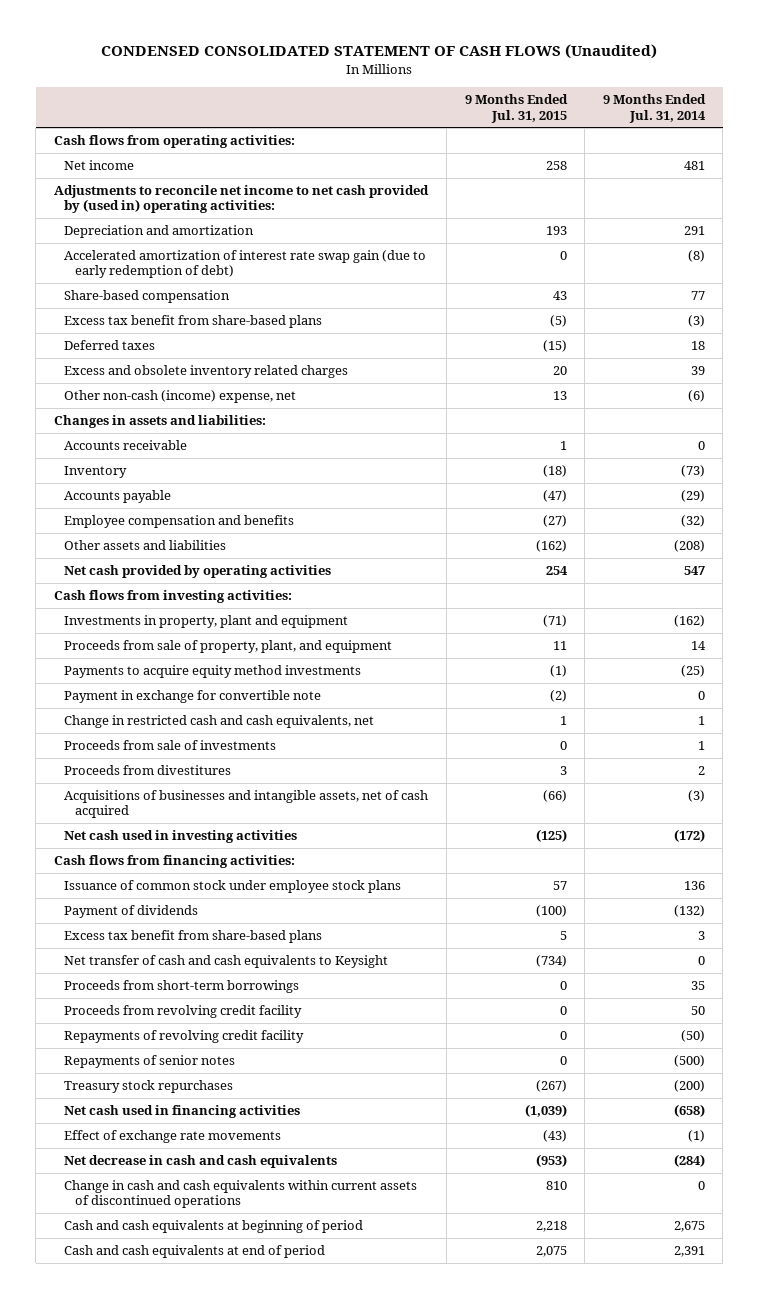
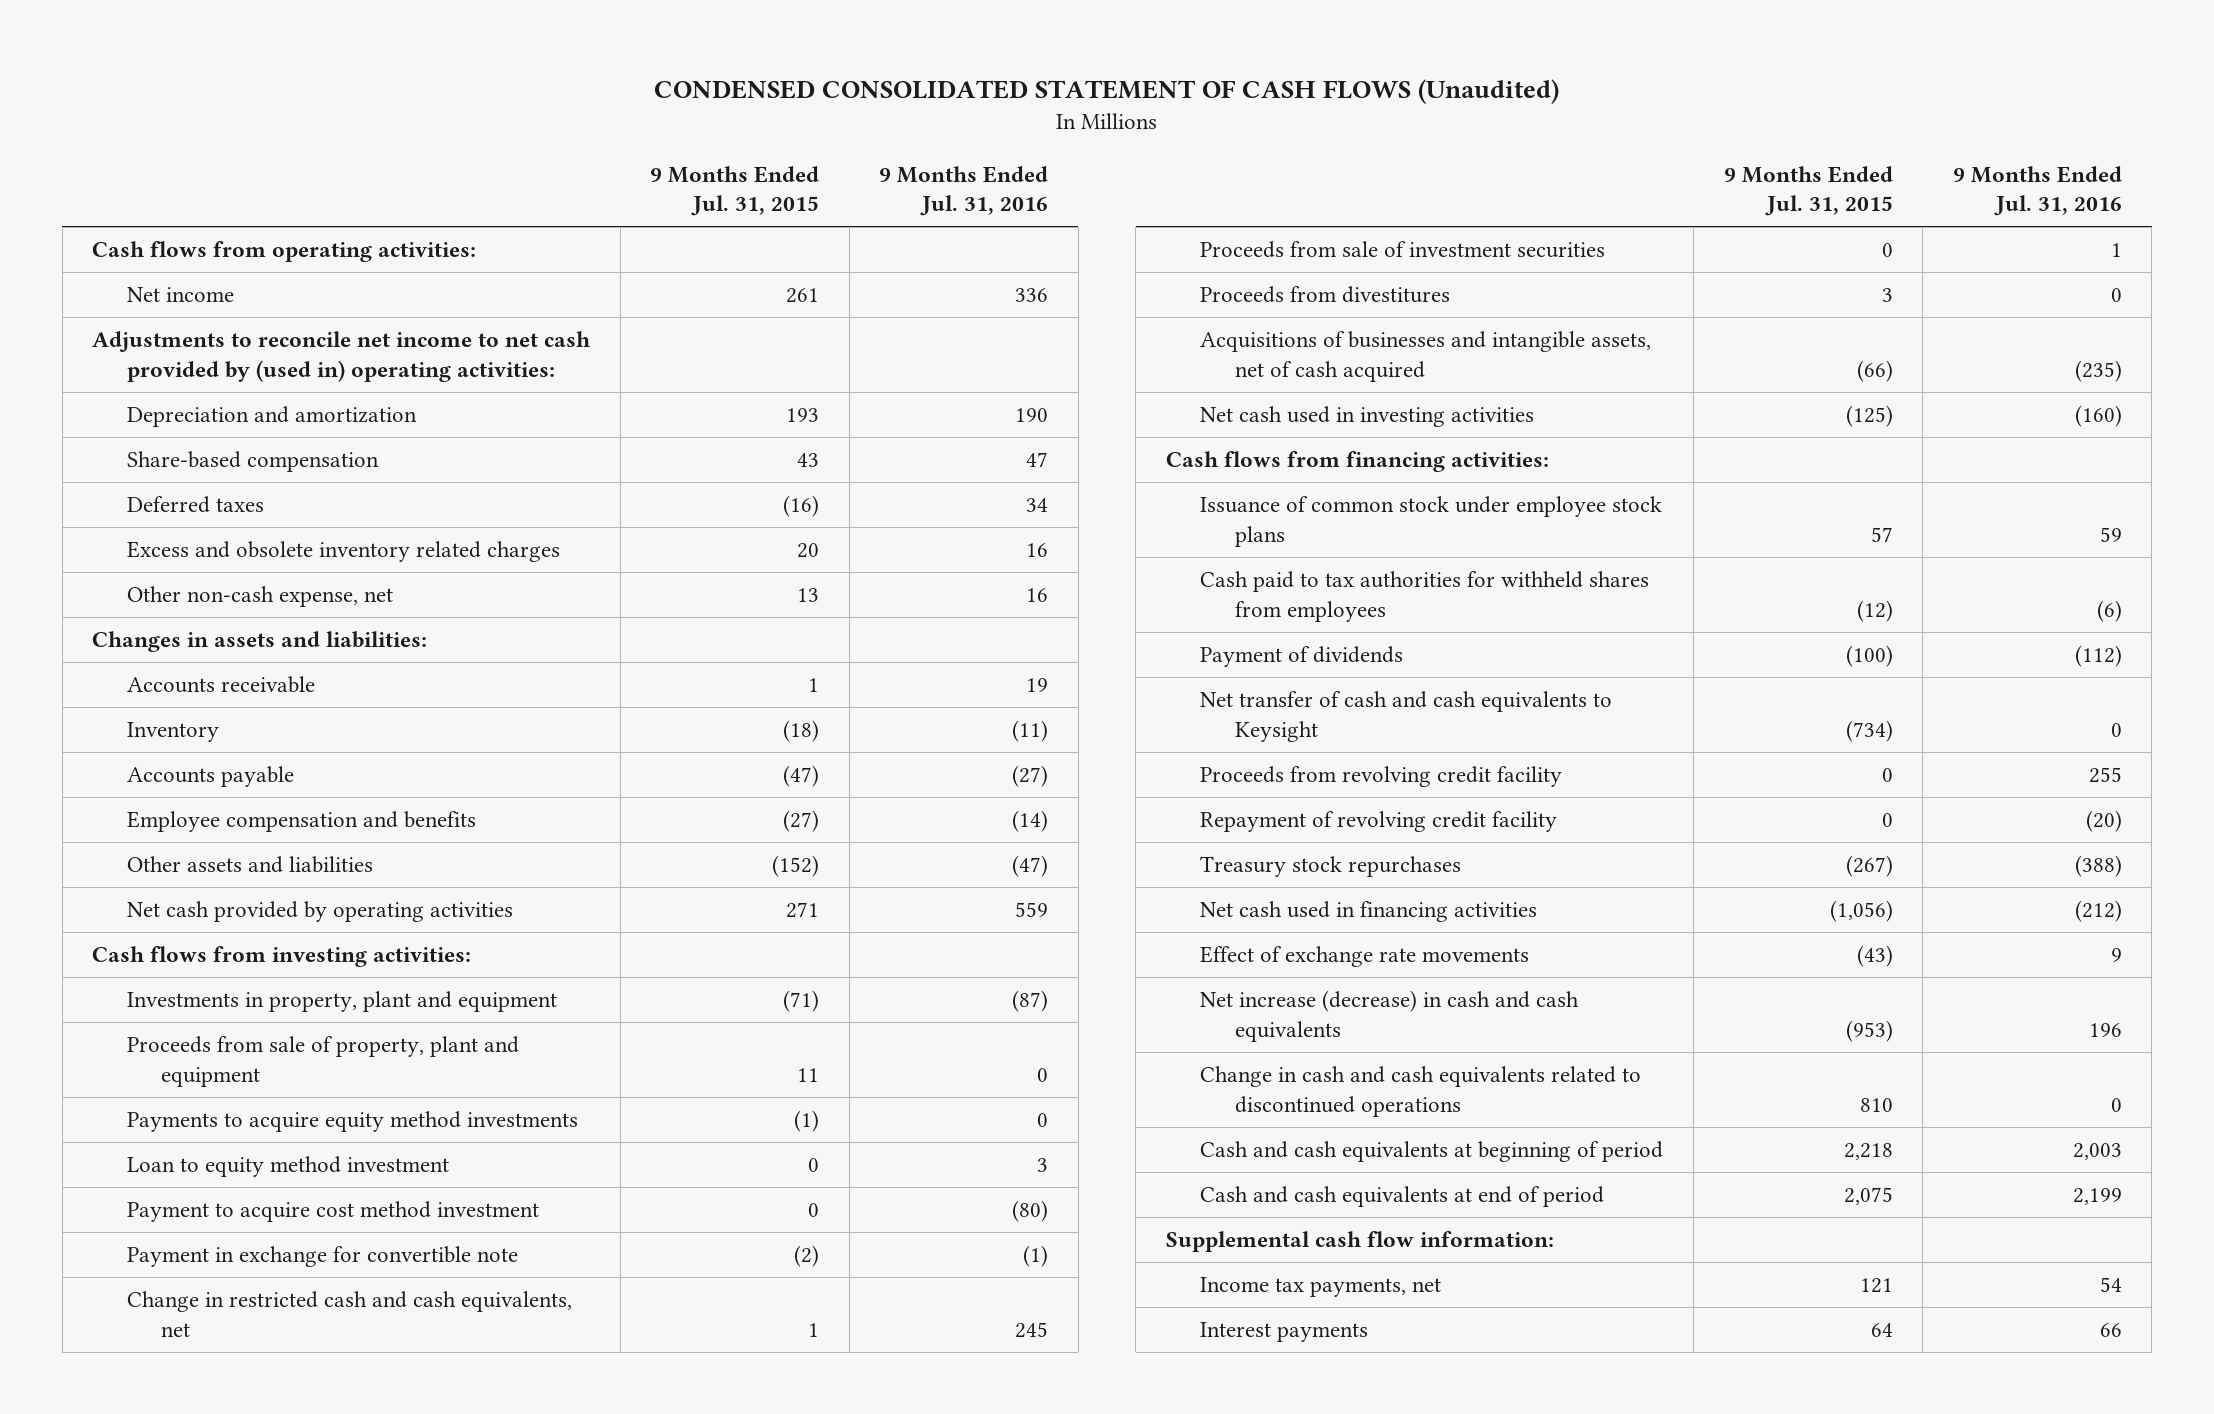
[602,94,706,123] 9 Months Ended Jul. 31, 2014 -> none
none -> [879,165,1049,217] 9 Months Ended Jul. 31, 2016
[545,161,567,171] 258 -> [786,287,820,303] 261
[64,250,427,279] Accelerated amortization of interest rate swap gain (due to early redemption of debt) -> none
[64,315,323,329] Excess tax benefit from share-based plans -> none
[542,340,567,353] (15) -> [783,494,820,517] (16)
[64,390,297,404] Other non-cash (income) expense, net -> [126,585,393,607] Other non-cash expense, net
[535,540,567,553] (162) -> [772,854,820,877] (152)
[545,566,568,576] 254 -> [786,901,820,918] 271
[64,640,393,654] Proceeds from sale of property, plant, and equipment -> [126,1035,519,1087] Proceeds from sale of property, plant and equipment
none -> [126,1155,449,1177] Loan to equity method investment
none -> [126,1200,539,1222] Payment to acquire cost method investment
[64,740,277,751] Proceeds from sale of investments -> [1200,240,1606,258] Proceeds from sale of investment securities
none -> [1200,570,1650,622] Cash paid to tax authorities for withheld shares from employees
[64,930,323,944] Excess tax benefit from share-based plans -> none
[64,980,300,994] Proceeds from short-term borrowings -> none
[64,1055,236,1069] Repayments of senior notes -> none
[64,1030,305,1044] Repayments of revolving credit facility -> [1200,810,1558,832] Repayment of revolving credit facility
[524,1104,567,1118] (1,039) -> [1829,899,1893,922] (1,056)
[64,1155,338,1169] Net decrease in cash and cash equivalents -> [1200,989,1580,1042] Net increase (decrease) in cash and cash equivalents
[64,1180,418,1209] Change in cash and cash equivalents within current assets of discontinued operations -> [1200,1065,1642,1117] Change in cash and cash equivalents related to discontinued operations
none -> [1165,1230,1554,1252] Supplemental cash flow information:
none -> [1200,1276,1442,1297] Income tax payments, net
none -> [1200,1321,1369,1342] Interest payments

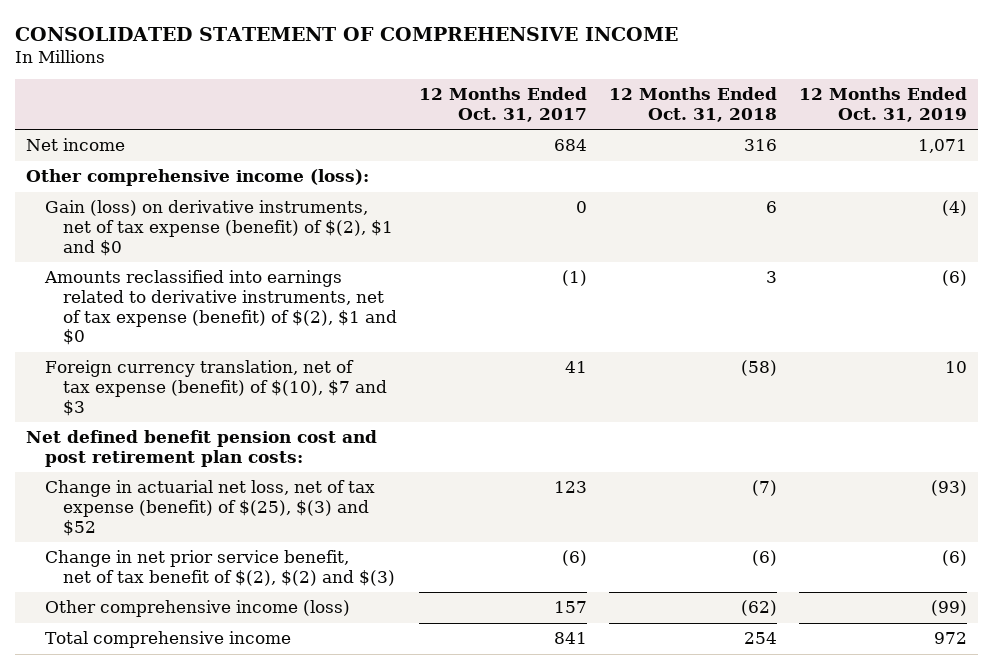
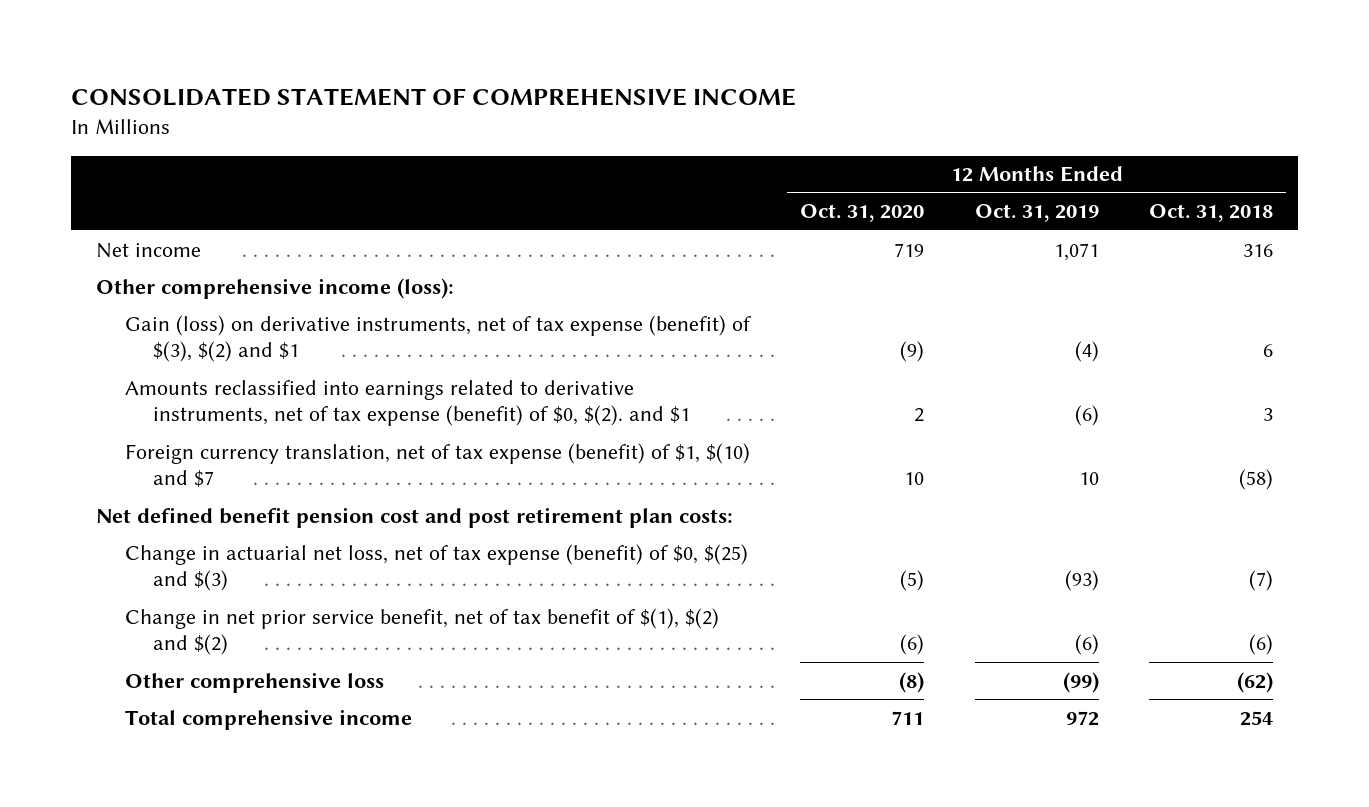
[418,87,587,122] 12 Months Ended Oct. 31, 2017 -> none
none -> [800,204,925,223] Oct. 31, 2020
[44,200,393,256] Gain (loss) on derivative instruments, net of tax expense (benefit) of $(2), $1 and $0 -> [124,314,751,363] Gain (loss) on derivative instruments, net of tax expense (benefit) of $(3), $(2) and $1
[43,270,397,346] Amounts reclassified into earnings related to derivative instruments, net of tax expense (benefit) of $(2), $1 and $0 -> [124,379,691,427] Amounts reclassified into earnings related to derivative instruments, net of tax expense (benefit) of $0, $(2). and $1
[44,360,387,416] Foreign currency translation, net of tax expense (benefit) of $(10), $7 and $3 -> [124,442,750,488] Foreign currency translation, net of tax expense (benefit) of $1, $(10) and $7
[44,480,375,536] Change in actuarial net loss, net of tax expense (benefit) of $(25), $(3) and $52 -> [124,543,748,592] Change in actuarial net loss, net of tax expense (benefit) of $0, $(25) and $(3)
[44,550,395,586] Change in net prior service benefit, net of tax benefit of $(2), $(2) and $(3) -> [124,607,719,656] Change in net prior service benefit, net of tax benefit of $(1), $(2) and $(2)
[44,600,350,618] Other comprehensive income (loss) -> [124,671,384,693] Other comprehensive loss

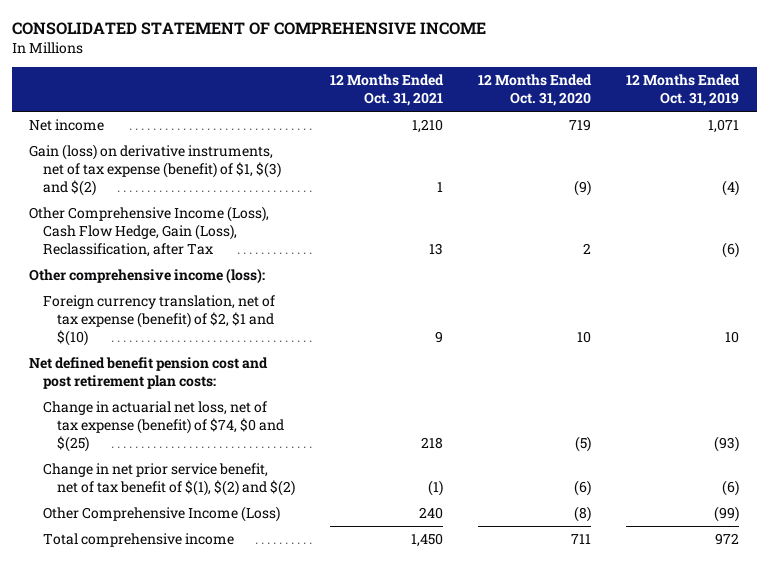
[1149,204,1274,223] Oct. 31, 2018 -> none
none -> [329,73,444,106] 12 Months Ended Oct. 31, 2021
none -> [29,144,282,197] Gain (loss) on derivative instruments, net of tax expense (benefit) of $1, $(3) and $(2)
none -> [29,206,270,258] Other Comprehensive Income (Loss), Cash Flow Hedge, Gain (Loss), Reclassification, after Tax
[124,314,751,363] Gain (loss) on derivative instruments, net of tax expense (benefit) of $(3), $(2) and $1 -> none
[124,379,691,427] Amounts reclassified into earnings related to derivative instruments, net of tax expense (benefit) of $0, $(2). and $1 -> none
[124,442,750,488] Foreign currency translation, net of tax expense (benefit) of $1, $(10) and $7 -> [43,295,276,347] Foreign currency translation, net of tax expense (benefit) of $2, $1 and $(10)
[124,543,748,592] Change in actuarial net loss, net of tax expense (benefit) of $0, $(25) and $(3) -> [43,401,284,453] Change in actuarial net loss, net of tax expense (benefit) of $74, $0 and $(25)
[124,671,384,693] Other comprehensive loss -> [43,506,281,523] Other Comprehensive Income (Loss)

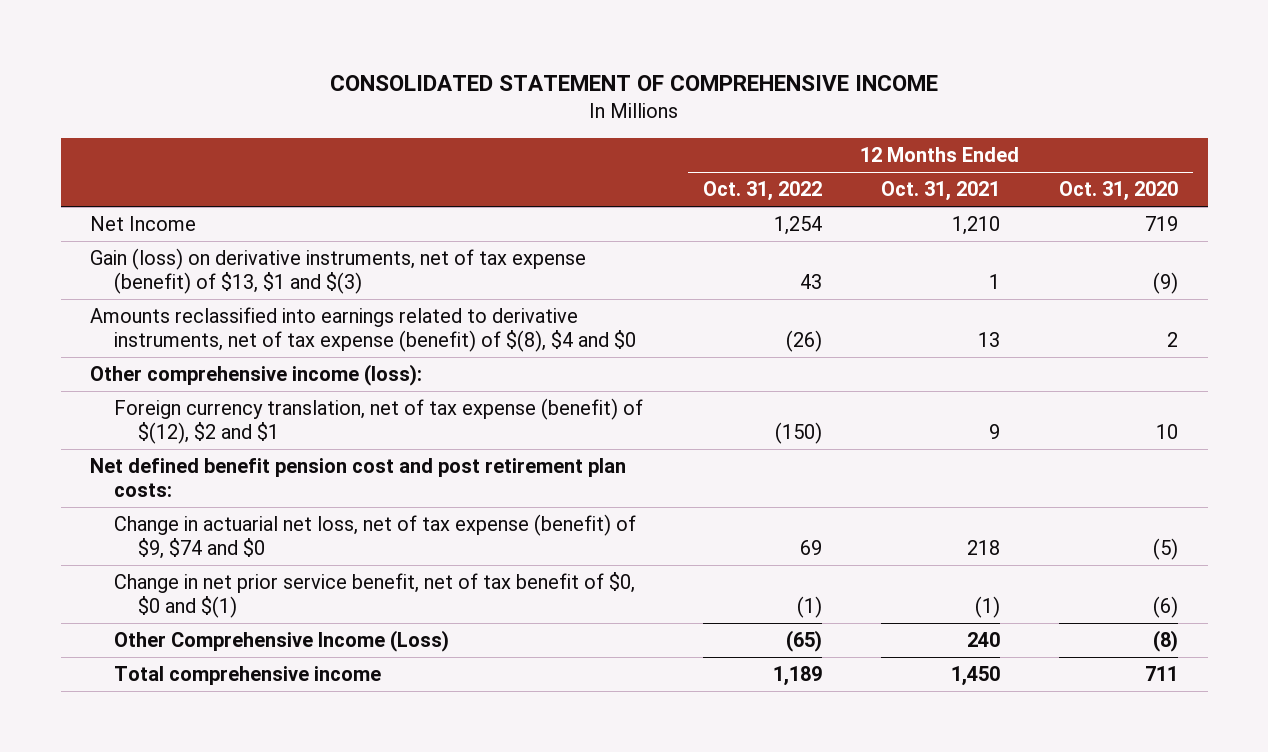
[626,73,741,106] 12 Months Ended Oct. 31, 2019 -> none
none -> [702,181,822,202] Oct. 31, 2022
[29,119,105,132] Net income -> [90,216,197,232] Net Income
[29,144,282,197] Gain (loss) on derivative instruments, net of tax expense (benefit) of $1, $(3) and $(2) -> [90,248,587,295] Gain (loss) on derivative instruments, net of tax expense (benefit) of $13, $1 and $(3)
[29,206,270,258] Other Comprehensive Income (Loss), Cash Flow Hedge, Gain (Loss), Reclassification, after Tax -> [90,307,637,353] Amounts reclassified into earnings related to derivative instruments, net of tax expense (benefit) of $(8), $4 and $0
[43,295,276,347] Foreign currency translation, net of tax expense (benefit) of $2, $1 and $(10) -> [114,398,644,445] Foreign currency translation, net of tax expense (benefit) of $(12), $2 and $1
[43,401,284,453] Change in actuarial net loss, net of tax expense (benefit) of $74, $0 and $(25) -> [114,514,637,560] Change in actuarial net loss, net of tax expense (benefit) of $9, $74 and $0
[43,463,295,497] Change in net prior service benefit, net of tax benefit of $(1), $(2) and $(2) -> [114,572,636,619] Change in net prior service benefit, net of tax benefit of $0, $0 and $(1)

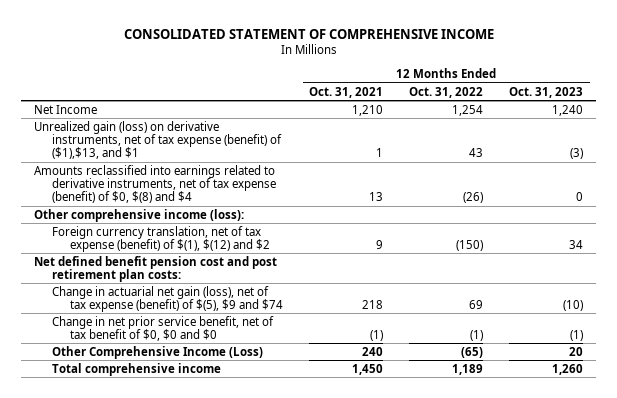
[1058,181,1178,202] Oct. 31, 2020 -> none
none -> [509,86,584,98] Oct. 31, 2023
[90,248,587,295] Gain (loss) on derivative instruments, net of tax expense (benefit) of $13, $1 and $(3) -> [33,120,283,160] Unrealized gain (loss) on derivative instruments, net of tax expense (benefit) of ($1),$13, and $1
[90,307,637,353] Amounts reclassified into earnings related to derivative instruments, net of tax expense (benefit) of $(8), $4 and $0 -> [33,164,277,204] Amounts reclassified into earnings related to derivative instruments, net of tax expense (benefit) of $0, $(8) and $4
[114,398,644,445] Foreign currency translation, net of tax expense (benefit) of $(12), $2 and $1 -> [52,225,271,252] Foreign currency translation, net of tax expense (benefit) of $(1), $(12) and $2
[114,514,637,560] Change in actuarial net loss, net of tax expense (benefit) of $9, $74 and $0 -> [52,285,284,312] Change in actuarial net gain (loss), net of tax expense (benefit) of $(5), $9 and $74
[114,572,636,619] Change in net prior service benefit, net of tax benefit of $0, $0 and $(1) -> [52,315,275,341] Change in net prior service benefit, net of tax benefit of $0, $0 and $0

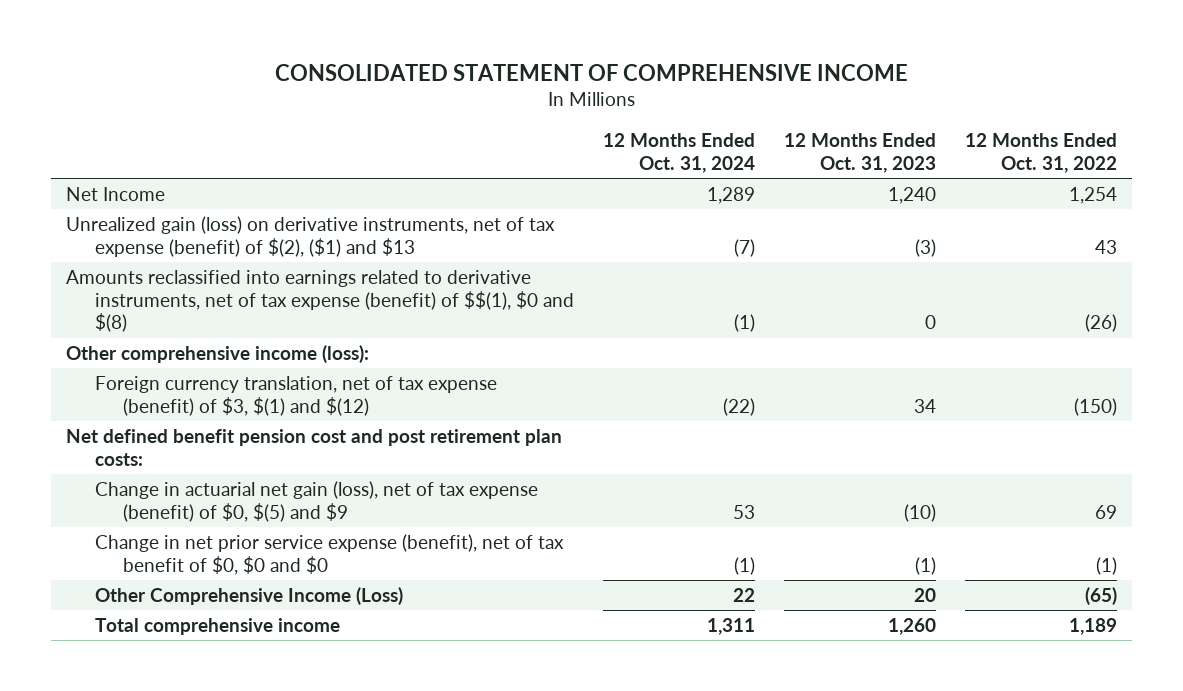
[309,86,384,98] Oct. 31, 2021 -> none
none -> [602,133,755,173] 12 Months Ended Oct. 31, 2024
[33,120,283,160] Unrealized gain (loss) on derivative instruments, net of tax expense (benefit) of ($1),$13, and $1 -> [65,216,555,257] Unrealized gain (loss) on derivative instruments, net of tax expense (benefit) of $(2), ($1) and $13
[33,164,277,204] Amounts reclassified into earnings related to derivative instruments, net of tax expense (benefit) of $0, $(8) and $4 -> [65,270,574,333] Amounts reclassified into earnings related to derivative instruments, net of tax expense (benefit) of $$(1), $0 and $(8)
[52,225,271,252] Foreign currency translation, net of tax expense (benefit) of $(1), $(12) and $2 -> [94,376,497,416] Foreign currency translation, net of tax expense (benefit) of $3, $(1) and $(12)
[52,285,284,312] Change in actuarial net gain (loss), net of tax expense (benefit) of $(5), $9 and $74 -> [94,481,538,522] Change in actuarial net gain (loss), net of tax expense (benefit) of $0, $(5) and $9
[52,315,275,341] Change in net prior service benefit, net of tax benefit of $0, $0 and $0 -> [94,534,564,575] Change in net prior service expense (benefit), net of tax benefit of $0, $0 and $0

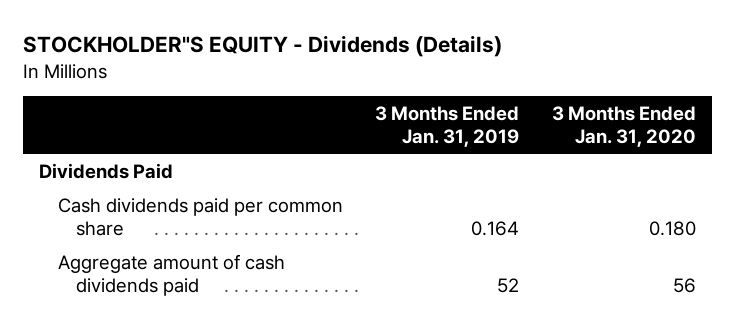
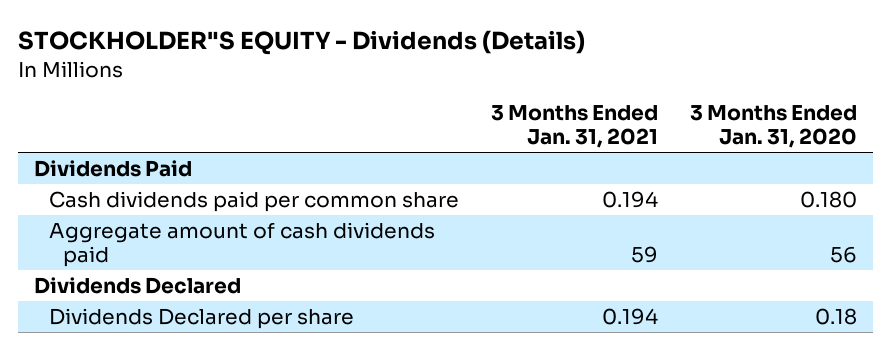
[375,105,520,148] 3 Months Ended Jan. 31, 2019 -> none
none -> [490,104,658,149] 3 Months Ended Jan. 31, 2021
none -> [34,276,242,294] Dividends Declared
none -> [48,307,354,329] Dividends Declared per share

